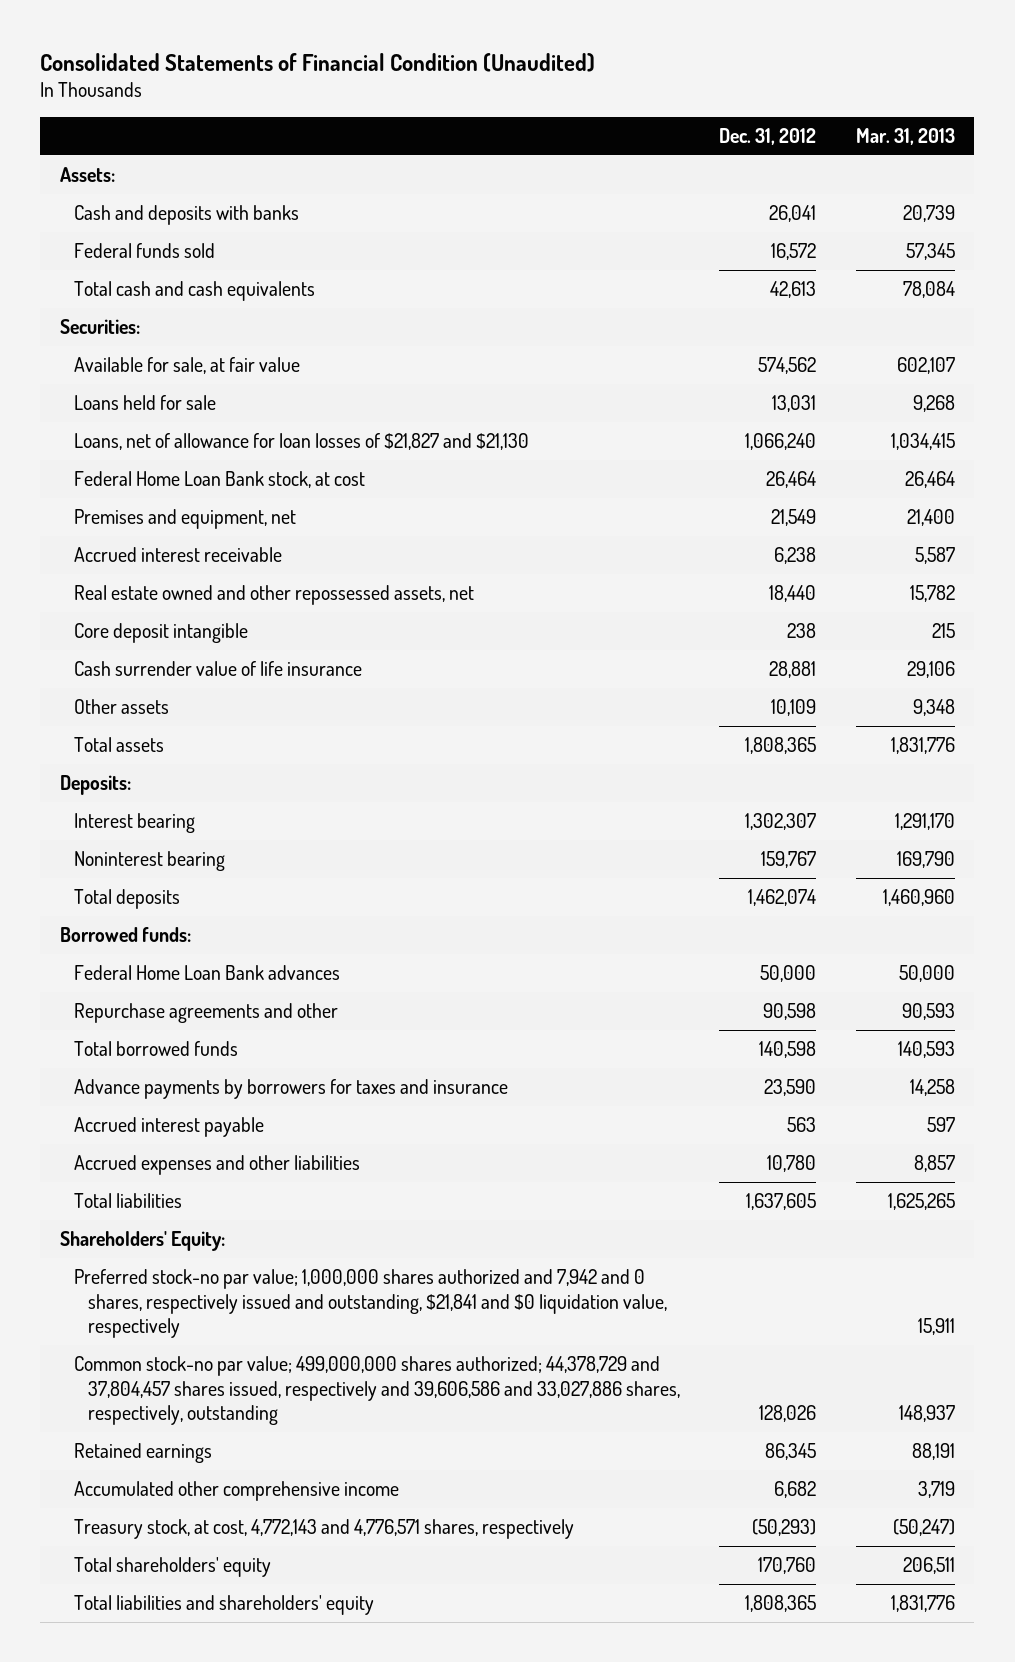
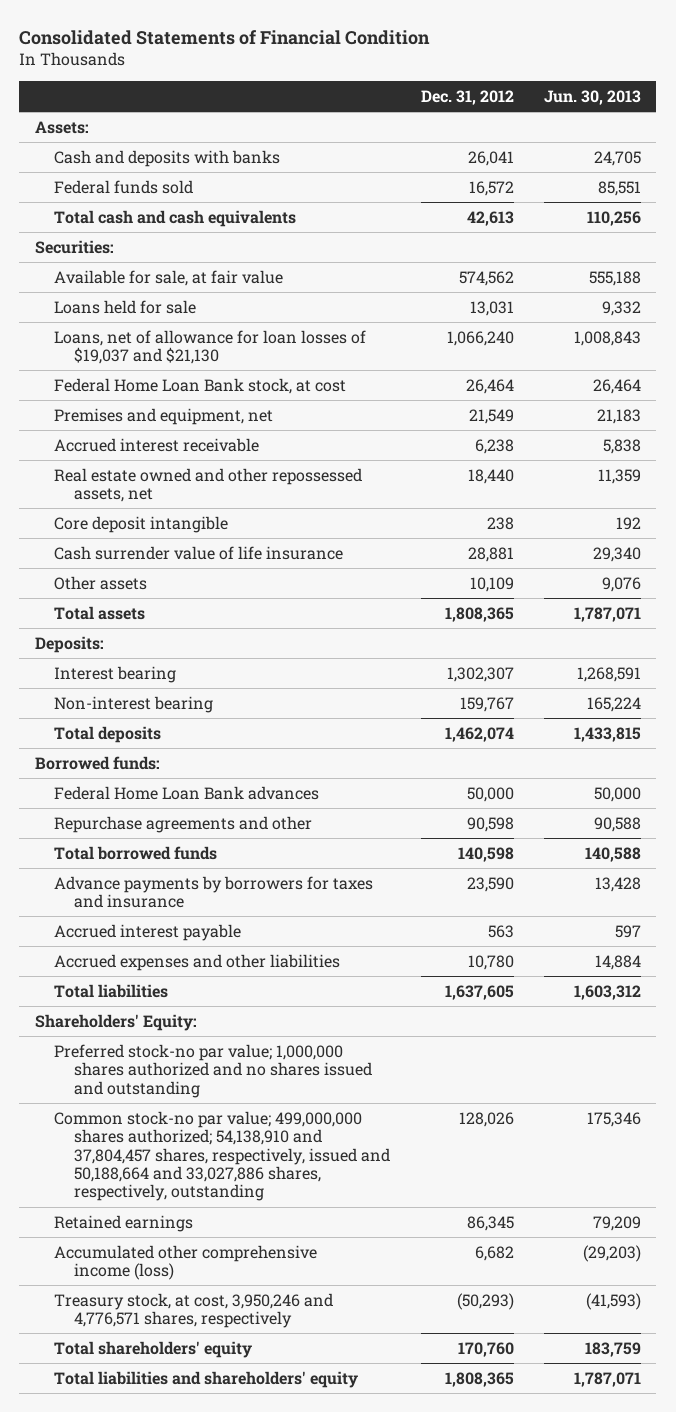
[40,52,596,72] Consolidated Statements of Financial Condition (Unaudited) -> [19,30,431,46] Consolidated Statements of Financial Condition
[855,127,955,145] Mar. 31, 2013 -> none
none -> [544,89,642,105] Jun. 30, 2013
[73,433,529,451] Loans, net of allowance for loan losses of $21,827 and $21,130 -> [54,329,367,365] Loans, net of allowance for loan losses of $19,037 and $21,130
[73,851,225,872] Noninterest bearing -> [54,695,214,713] Non-interest bearing
[73,1269,667,1339] Preferred stock-no par value; 1,000,000 shares authorized and 7,942 and 0 shares, respectively issued and outstanding, $21,841 and $0 liquidation value, respectively -> [54,1043,372,1098] Preferred stock-no par value; 1,000,000 shares authorized and no shares issued and outstanding
[73,1356,680,1426] Common stock-no par value; 499,000,000 shares authorized; 44,378,729 and 37,804,457 shares issued, respectively and 39,606,586 and 33,027,886 shares, respectively, outstanding -> [54,1110,390,1202] Common stock-no par value; 499,000,000 shares authorized; 54,138,910 and 37,804,457 shares, respectively, issued and 50,188,664 and 33,027,886 shares, respectively, outstanding
[73,1481,399,1502] Accumulated other comprehensive income -> [54,1244,318,1281] Accumulated other comprehensive income (loss)
[73,1519,574,1540] Treasury stock, at cost, 4,772,143 and 4,776,571 shares, respectively -> [54,1292,334,1329] Treasury stock, at cost, 3,950,246 and 4,776,571 shares, respectively

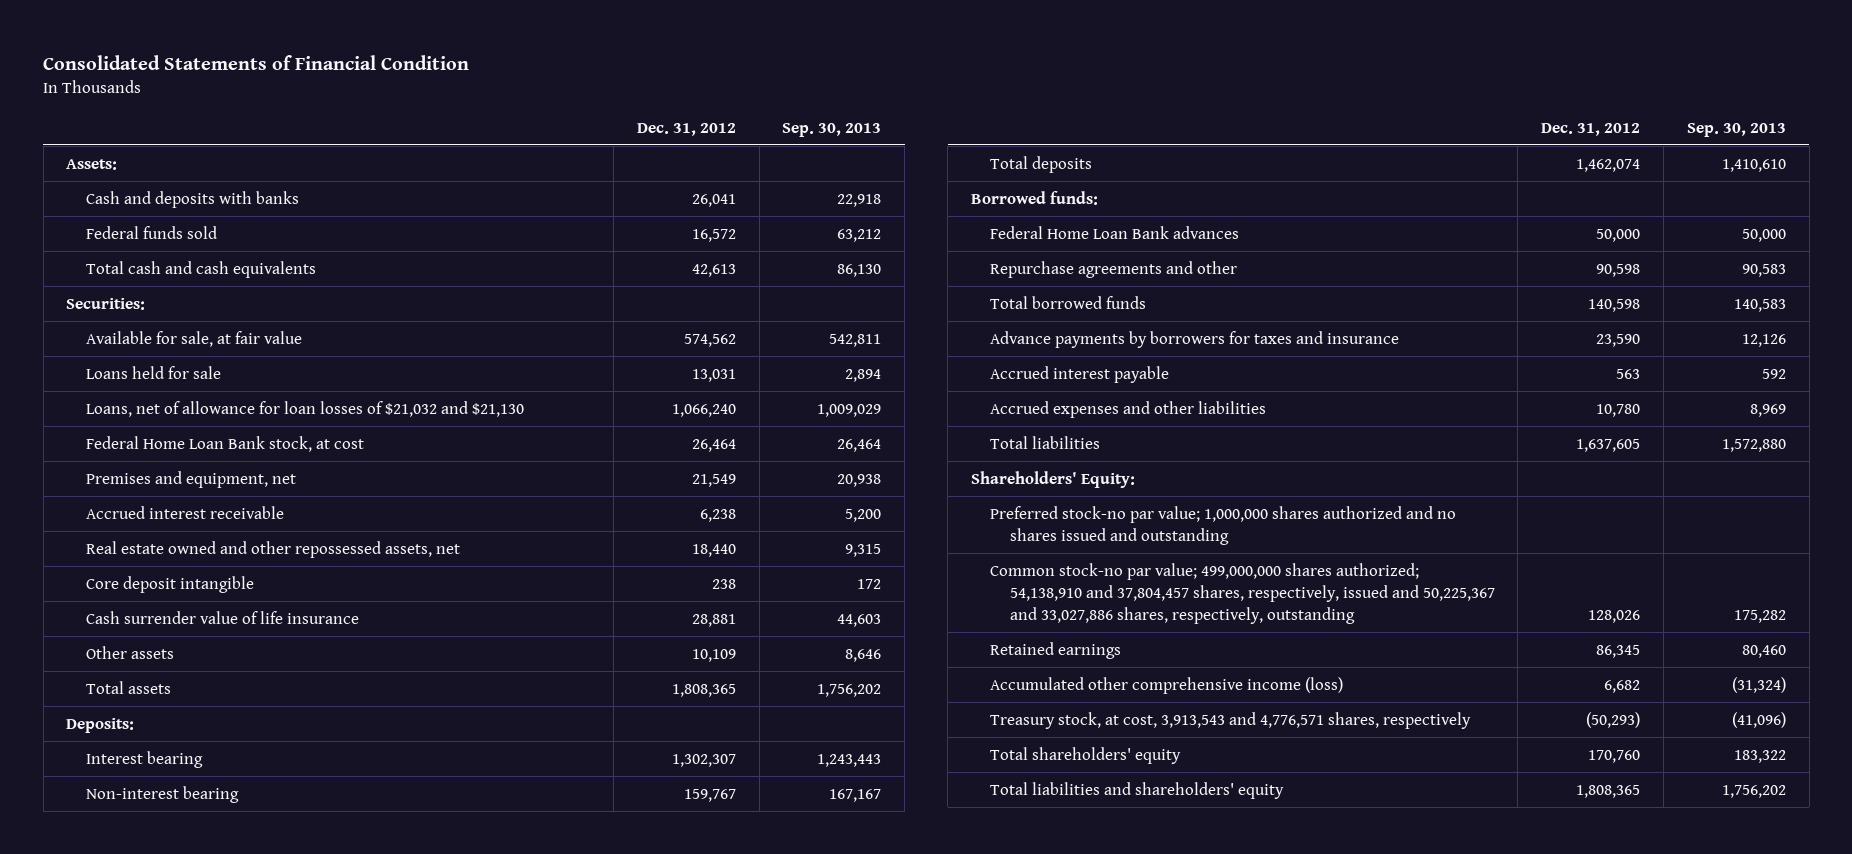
[544,89,642,105] Jun. 30, 2013 -> none
none -> [782,122,882,137] Sep. 30, 2013
[54,329,367,365] Loans, net of allowance for loan losses of $19,037 and $21,130 -> [85,400,524,417] Loans, net of allowance for loan losses of $21,032 and $21,130
[54,1110,390,1202] Common stock-no par value; 499,000,000 shares authorized; 54,138,910 and 37,804,457 shares, respectively, issued and 50,188,664 and 33,027,886 shares, respectively, outstanding -> [990,562,1495,624] Common stock-no par value; 499,000,000 shares authorized; 54,138,910 and 37,804,457 shares, respectively, issued and 50,225,367 and 33,027,886 shares, respectively, outstanding
[54,1292,334,1329] Treasury stock, at cost, 3,950,246 and 4,776,571 shares, respectively -> [990,711,1472,729] Treasury stock, at cost, 3,913,543 and 4,776,571 shares, respectively

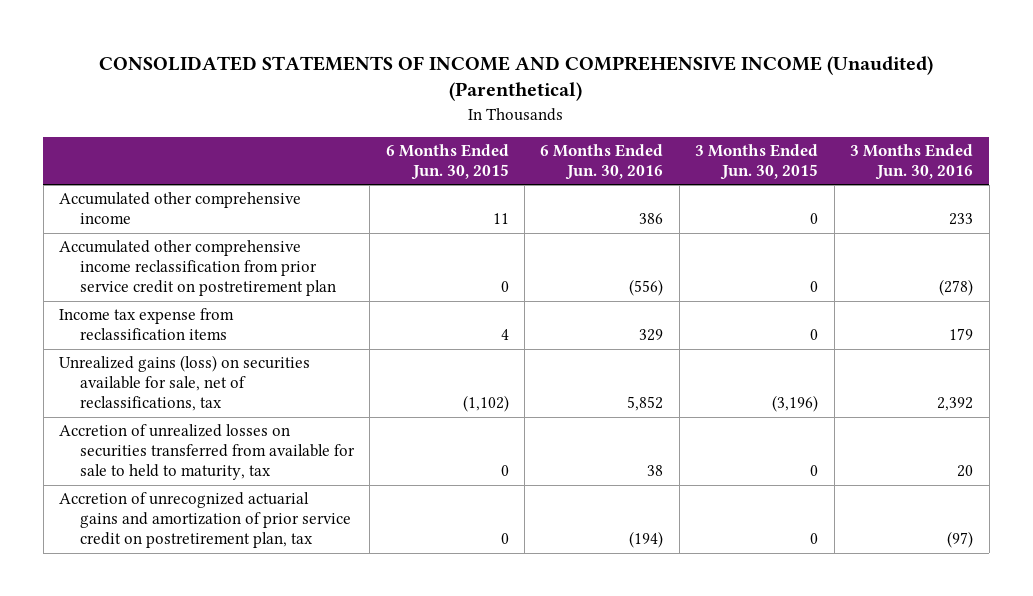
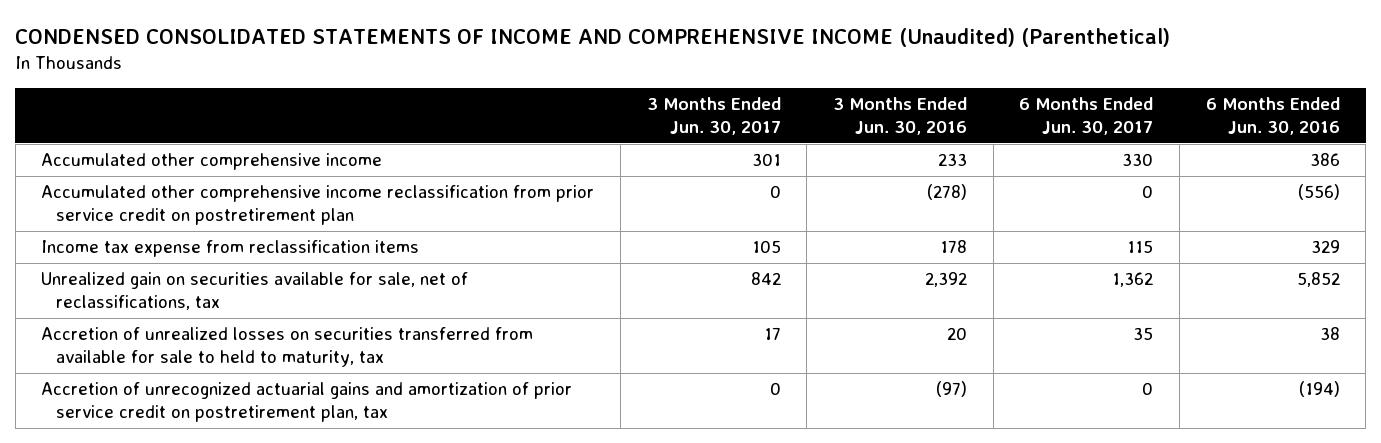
[99,55,934,102] CONSOLIDATED STATEMENTS OF INCOME AND COMPREHENSIVE INCOME (Unaudited) (Parenthetical) -> [15,27,1171,47] CONDENSED CONSOLIDATED STATEMENTS OF INCOME AND COMPREHENSIVE INCOME (Unaudited) (Parenthetical)
[385,144,509,181] 6 Months Ended Jun. 30, 2015 -> none
[695,144,819,181] 3 Months Ended Jun. 30, 2015 -> none
none -> [646,97,781,136] 3 Months Ended Jun. 30, 2017
none -> [1019,97,1154,136] 6 Months Ended Jun. 30, 2017
[949,328,974,341] 179 -> [939,240,967,254] 178
[59,355,311,412] Unrealized gains (loss) on securities available for sale, net of reclassifications, tax -> [41,272,469,311] Unrealized gain on securities available for sale, net of reclassifications, tax

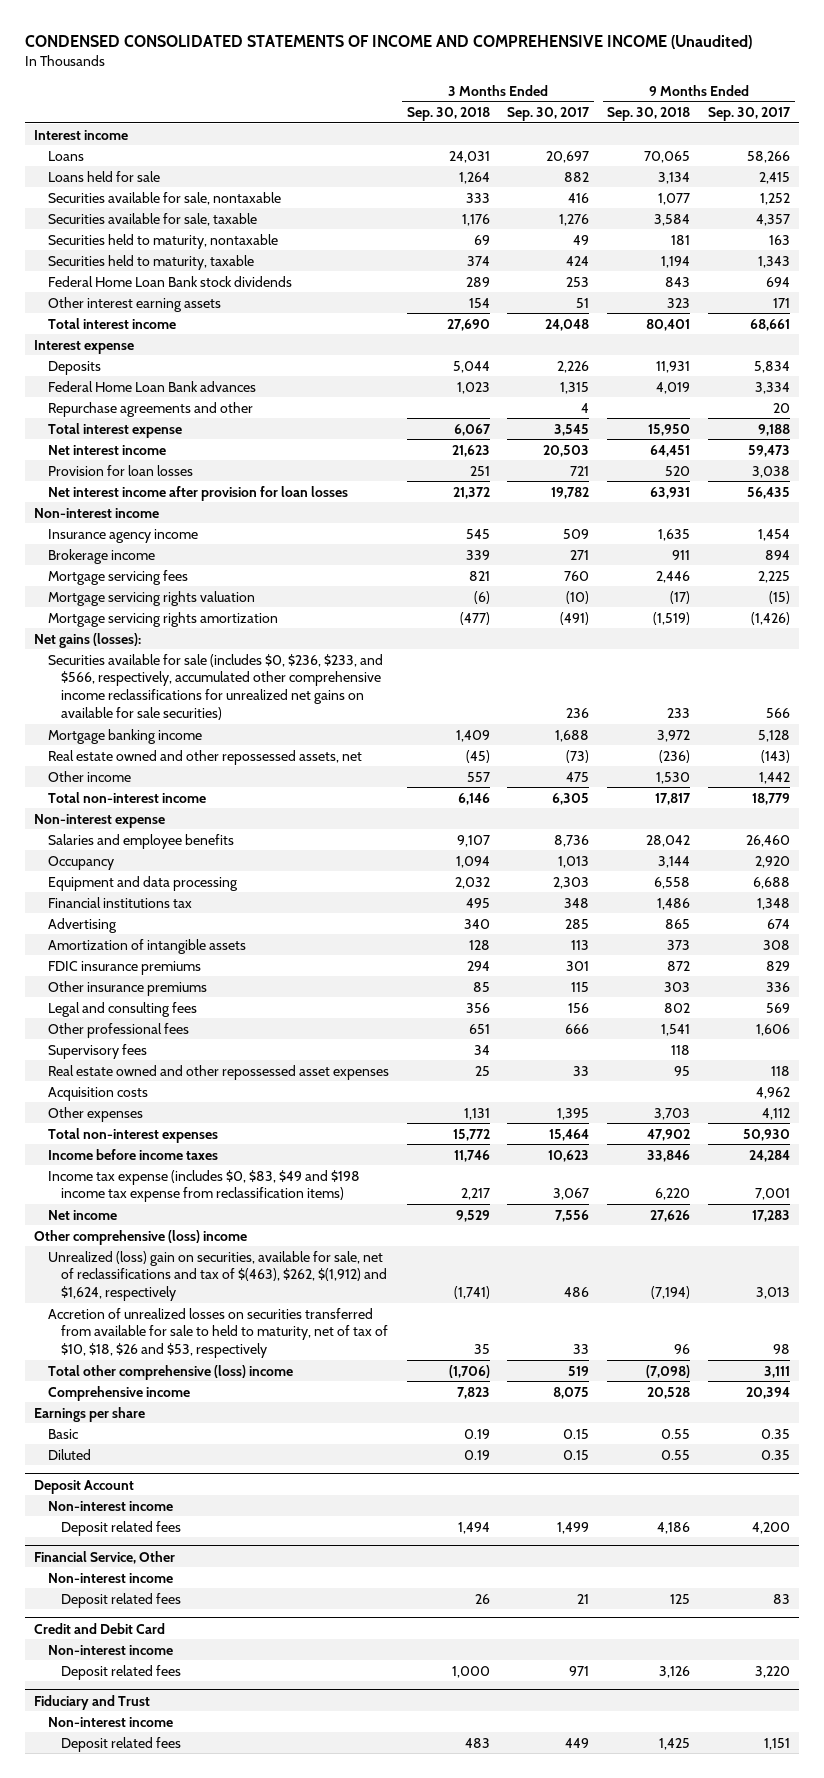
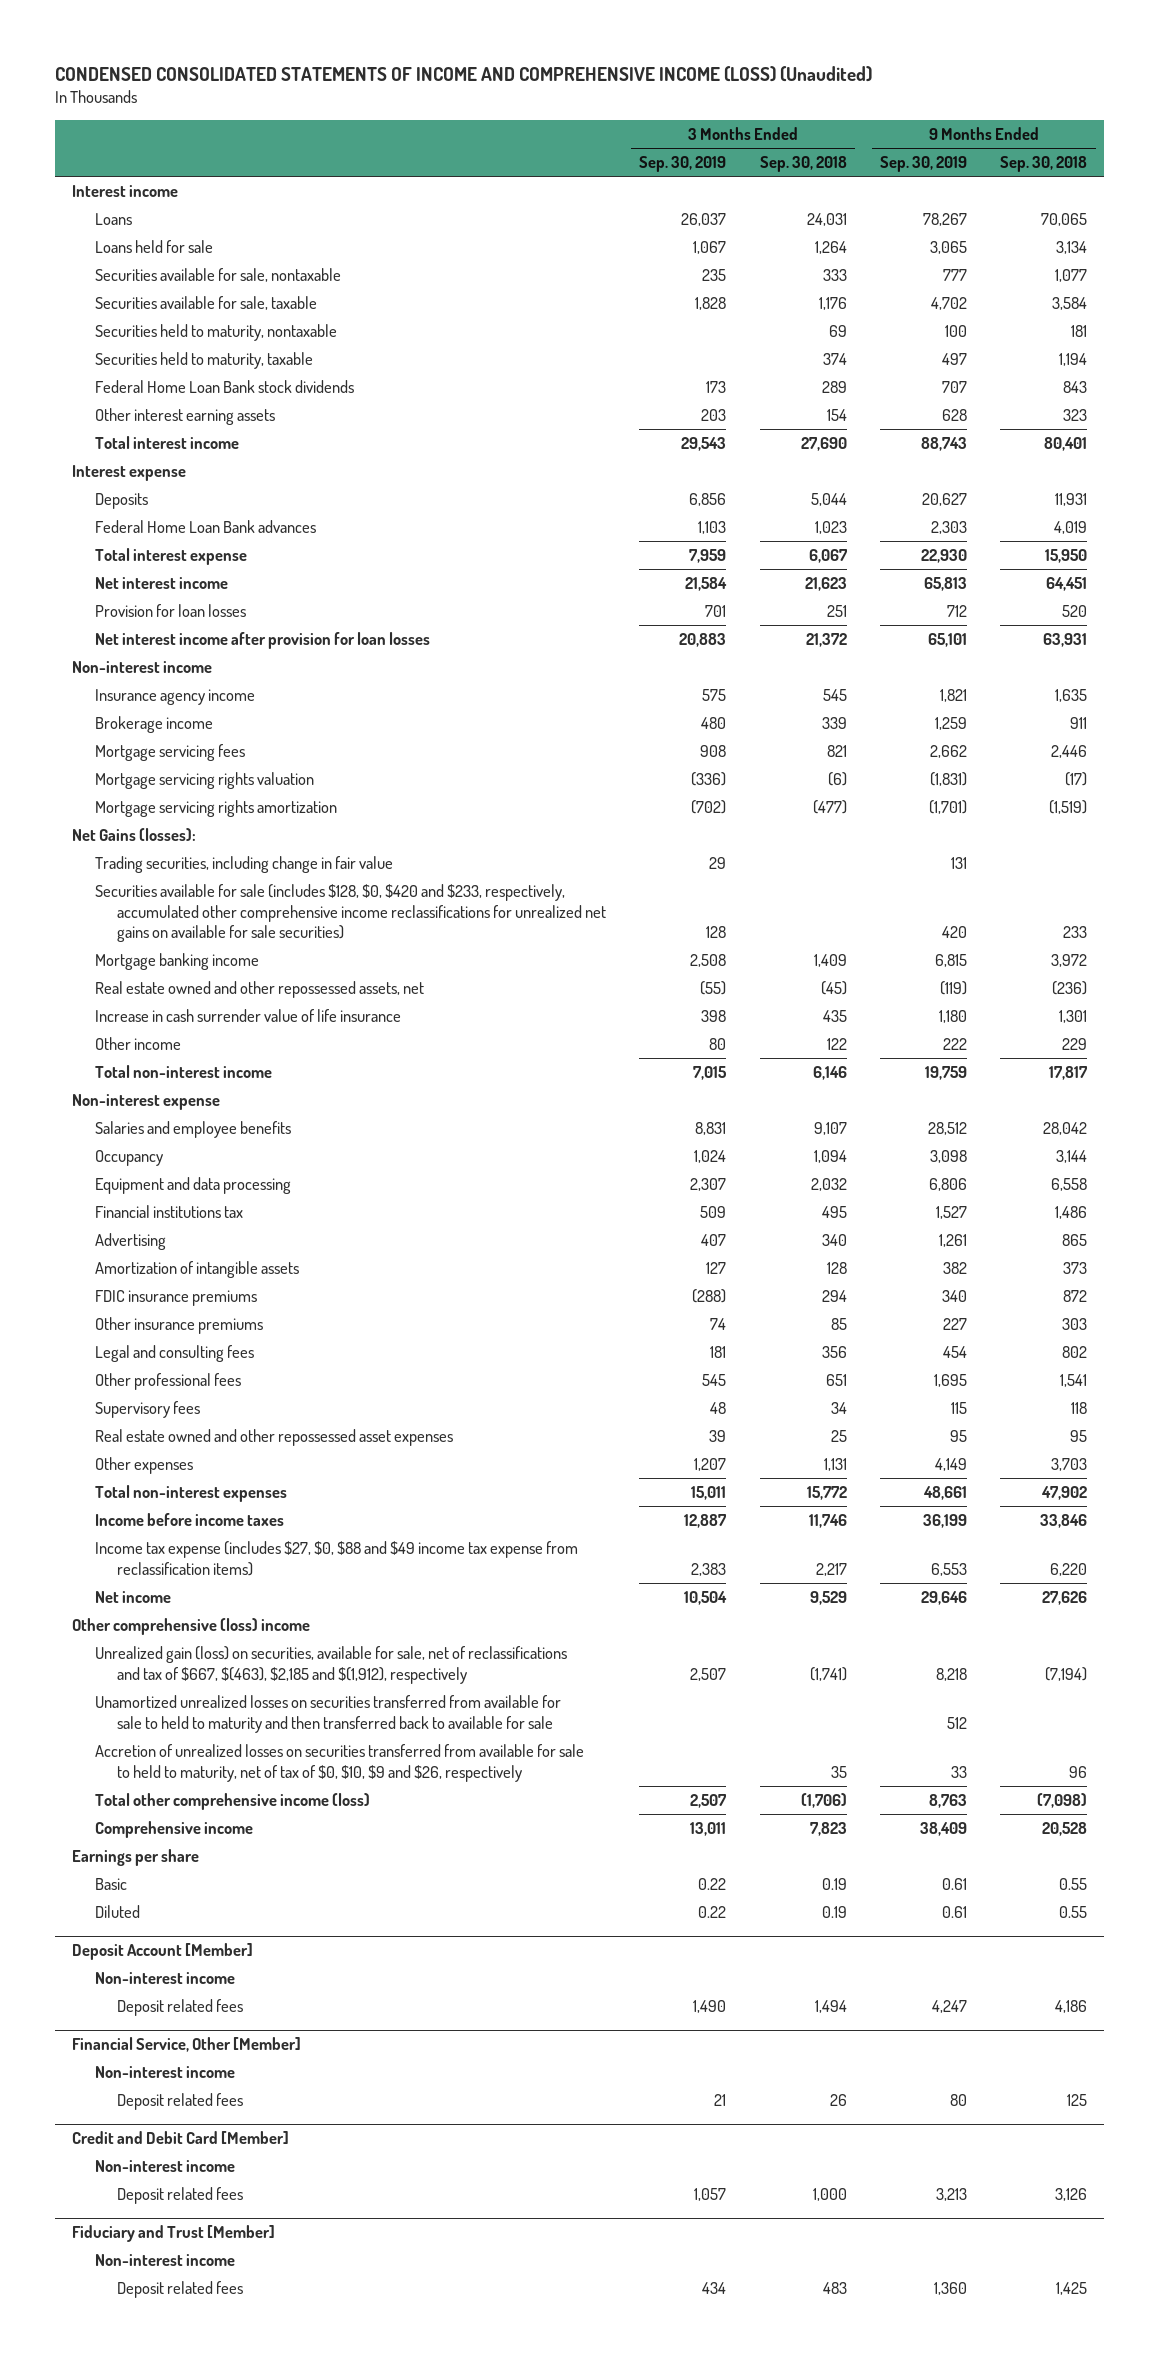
[25,35,753,50] CONDENSED CONSOLIDATED STATEMENTS OF INCOME AND COMPREHENSIVE INCOME (Unaudited) -> [55,66,873,83] CONDENSED CONSOLIDATED STATEMENTS OF INCOME AND COMPREHENSIVE INCOME (LOSS) (Unaudited)
[507,107,591,122] Sep. 30, 2017 -> none
[708,107,792,122] Sep. 30, 2017 -> none
none -> [639,156,727,173] Sep. 30, 2019
none -> [879,156,967,173] Sep. 30, 2019
[47,401,253,417] Repurchase agreements and other -> none
[34,632,142,648] Net gains (losses): -> [72,828,197,842] Net Gains (losses):
none -> [94,856,393,874] Trading securities, including change in fair value
[47,653,383,721] Securities available for sale (includes $0, $236, $233, and $566, respectively, accumulated other comprehensive income reclassifications for unrealized net gains on available for sale securities) -> [94,884,607,943] Securities available for sale (includes $128, $0, $420 and $233, respectively, accumulated other comprehensive income reclassifications for unrealized net gains on available for sale securities)
none -> [94,1009,401,1023] Increase in cash surrender value of life insurance
[466,771,490,782] 557 -> [826,1038,847,1051] 122
[656,771,691,784] 1,530 -> [1062,1038,1088,1051] 229
[47,1086,148,1101] Acquisition costs -> none
[47,1169,360,1203] Income tax expense (includes $0, $83, $49 and $198 income tax expense from reclassification items) -> [94,1541,578,1576] Income tax expense (includes $27, $0, $88 and $49 income tax expense from reclassification items)
[47,1250,388,1302] Unrealized (loss) gain on securities, available for sale, net of reclassifications and tax of $(463), $262, $(1,912) and $1,624, respectively -> [94,1646,567,1684] Unrealized gain (loss) on securities, available for sale, net of reclassifications and tax of $667, $(463), $2,185 and $(1,912), respectively
none -> [94,1695,561,1733] Unamortized unrealized losses on securities transferred from available for sale to held to maturity and then transferred back to available for sale
[47,1307,389,1359] Accretion of unrealized losses on securities transferred from available for sale to held to maturity, net of tax of $10, $18, $26 and $53, respectively -> [94,1744,584,1782] Accretion of unrealized losses on securities transferred from available for sale to held to maturity, net of tax of $0, $10, $9 and $26, respectively
[47,1364,293,1380] Total other comprehensive (loss) income -> [94,1793,370,1811] Total other comprehensive income (loss)
[34,1479,135,1494] Deposit Account -> [72,1943,254,1961] Deposit Account [Member]
[34,1550,176,1564] Financial Service, Other -> [72,2037,302,2053] Financial Service, Other [Member]
[34,1622,166,1634] Credit and Debit Card -> [72,2131,290,2145] Credit and Debit Card [Member]
[34,1694,151,1710] Fiduciary and Trust -> [72,2225,276,2243] Fiduciary and Trust [Member]

